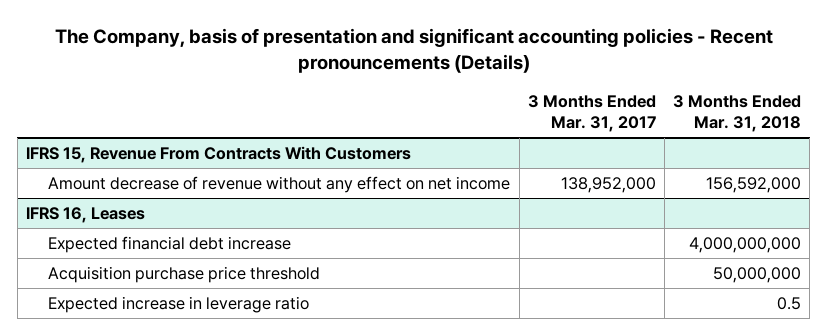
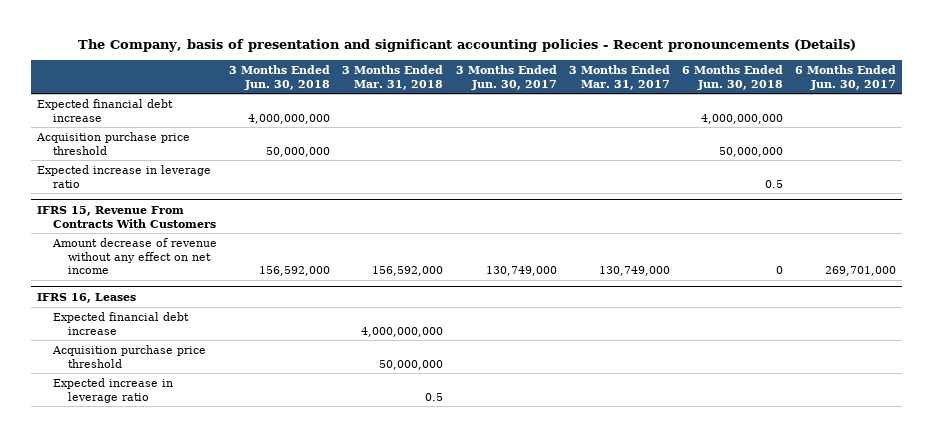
none -> [229,64,331,90] 3 Months Ended Jun. 30, 2018
none -> [455,64,557,90] 3 Months Ended Jun. 30, 2017
none -> [682,64,784,90] 6 Months Ended Jun. 30, 2018
none -> [795,64,897,90] 6 Months Ended Jun. 30, 2017
none -> [37,98,174,122] Expected financial debt increase
none -> [36,131,191,155] Acquisition purchase price threshold
none -> [37,164,212,188] Expected increase in leverage ratio
[560,177,656,194] 138,952,000 -> [598,266,670,277] 130,749,000

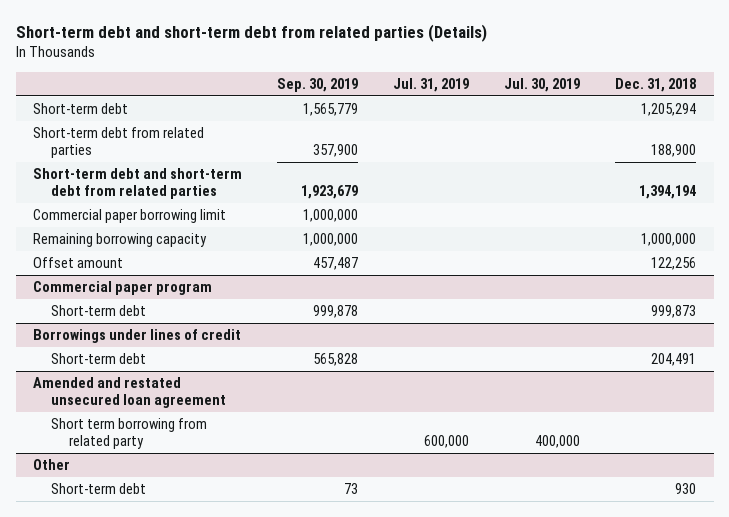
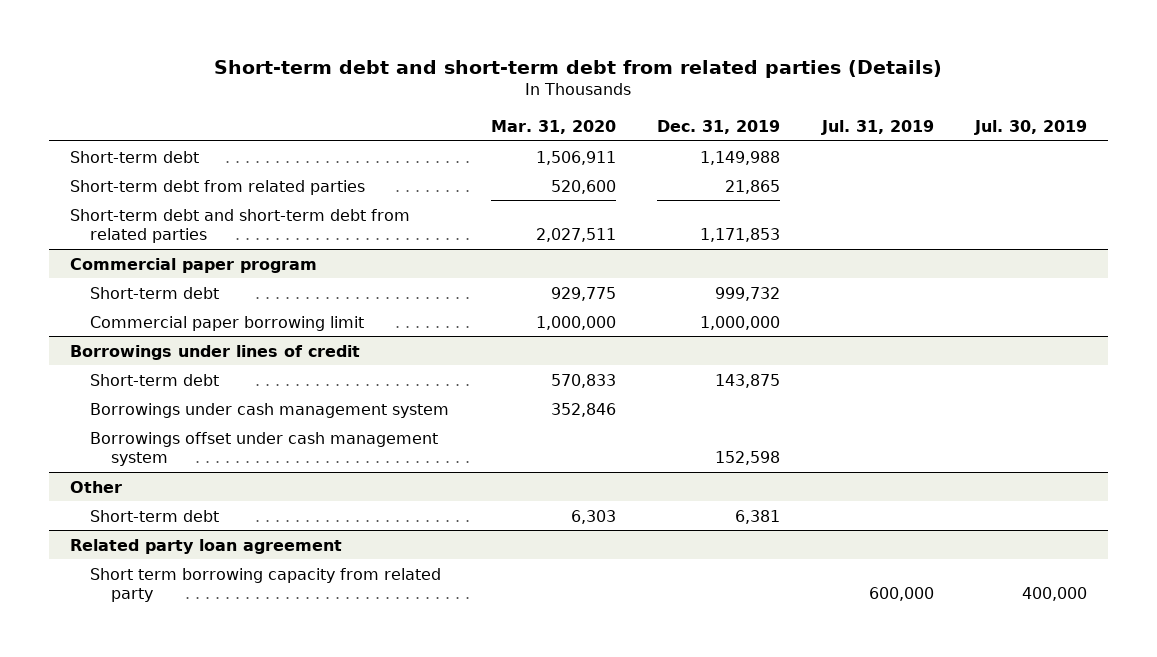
[277,77,359,92] Sep. 30, 2019 -> none
[615,77,697,92] Dec. 31, 2018 -> none
none -> [490,119,616,134] Mar. 31, 2020
none -> [657,119,781,134] Dec. 31, 2019
[33,209,227,224] Commercial paper borrowing limit -> none
[33,233,208,248] Remaining borrowing capacity -> none
[33,257,124,269] Offset amount -> none
none -> [90,315,365,331] Commercial paper borrowing limit
[33,377,227,409] Amended and restated unsecured loan agreement -> none
[51,418,208,450] Short term borrowing from related party -> none
none -> [90,402,450,418] Borrowings under cash management system
none -> [90,431,439,467] Borrowings offset under cash management system
none -> [69,538,342,554] Related party loan agreement
none -> [90,567,442,603] Short term borrowing capacity from related party

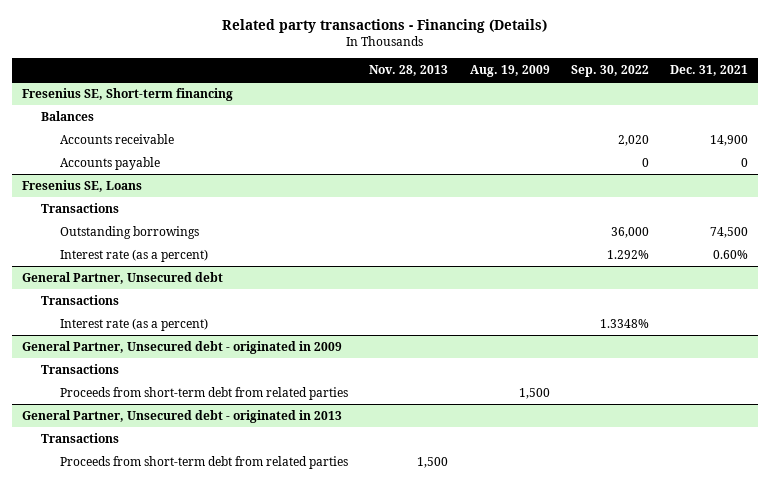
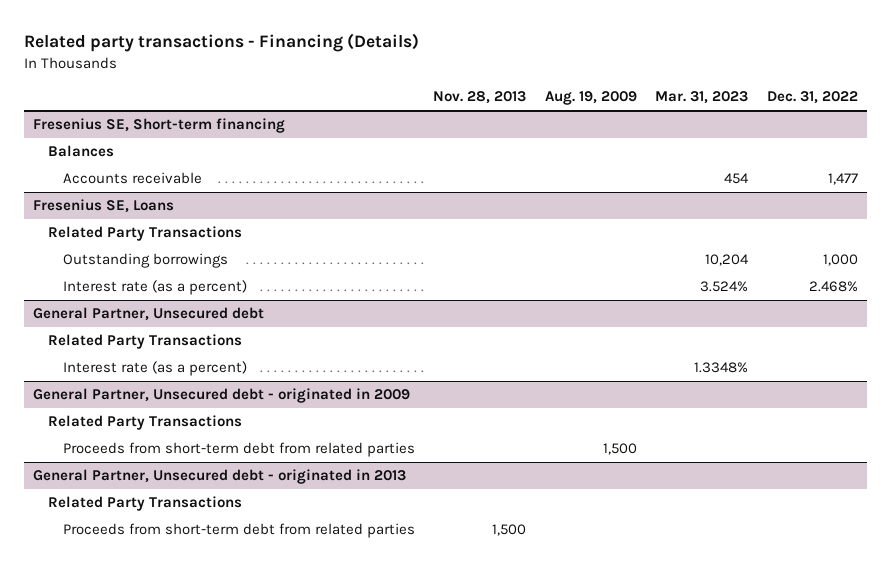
[570,64,649,77] Sep. 30, 2022 -> none
[669,64,748,76] Dec. 31, 2021 -> none
none -> [655,91,749,105] Mar. 31, 2023
none -> [766,91,858,105] Dec. 31, 2022
[60,156,161,170] Accounts payable -> none
[41,202,120,213] Transactions -> [47,226,242,242] Related Party Transactions
[41,294,120,305] Transactions -> [47,334,242,350] Related Party Transactions
[41,363,120,374] Transactions -> [47,415,242,431] Related Party Transactions
[41,432,120,443] Transactions -> [47,496,242,512] Related Party Transactions

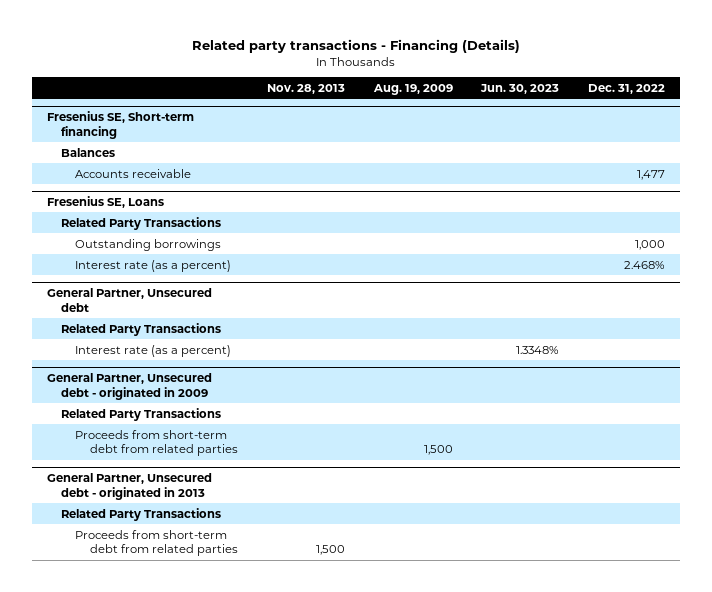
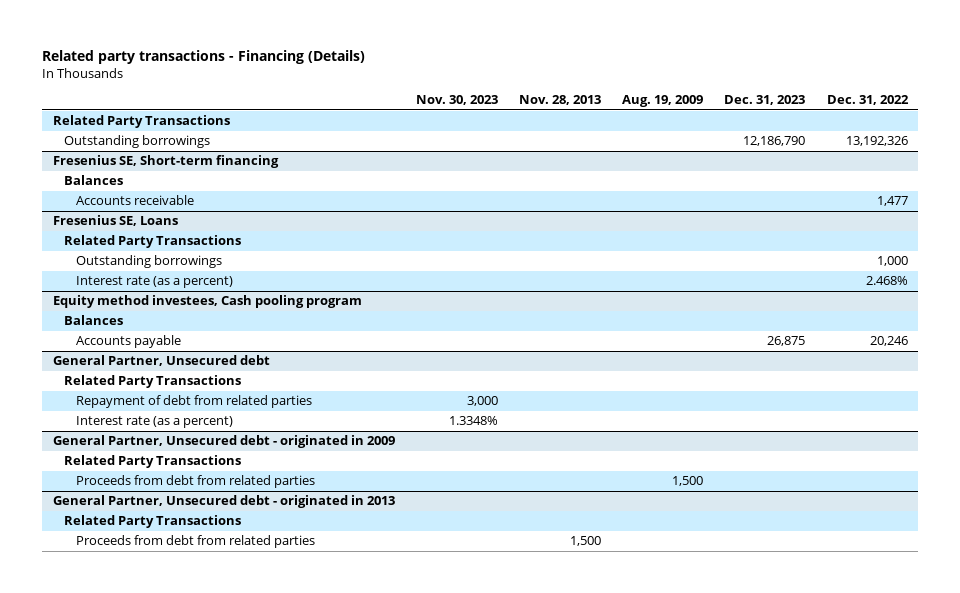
[480,83,560,94] Jun. 30, 2023 -> none
none -> [415,95,498,106] Nov. 30, 2023
none -> [724,95,806,106] Dec. 31, 2023
none -> [52,115,230,129] Related Party Transactions
none -> [64,135,211,149] Outstanding borrowings
none -> [52,295,362,309] Equity method investees, Cash pooling program
none -> [64,315,124,326] Balances
none -> [75,335,181,349] Accounts payable
none -> [75,395,312,409] Repayment of debt from related parties
[75,429,238,457] Proceeds from short-term debt from related parties -> [75,475,315,489] Proceeds from debt from related parties
[75,529,238,557] Proceeds from short-term debt from related parties -> [75,535,315,549] Proceeds from debt from related parties

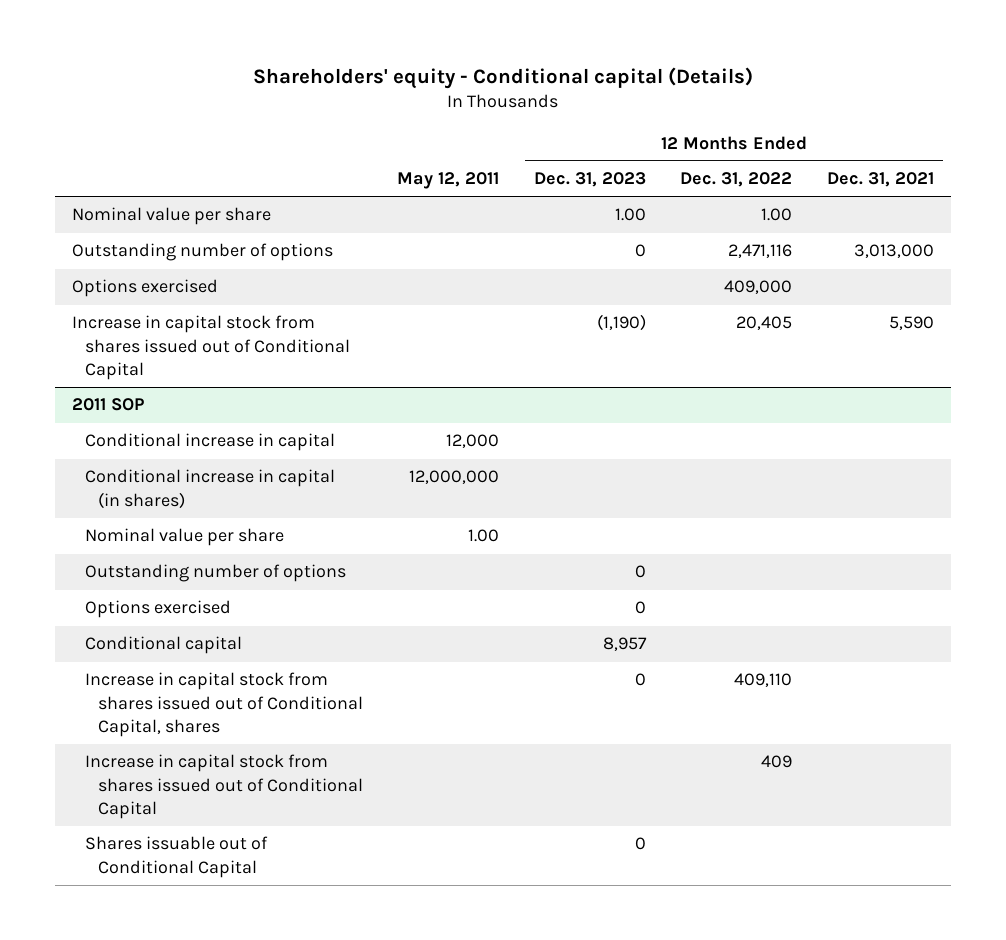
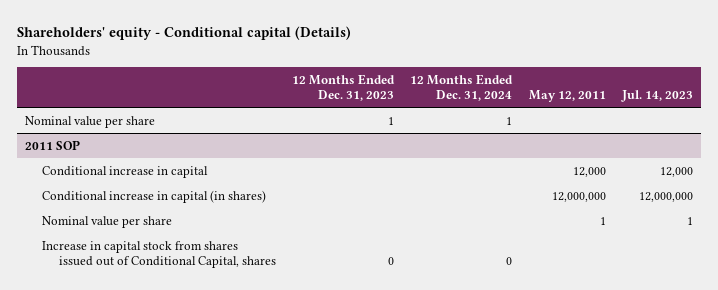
[680,172,793,188] Dec. 31, 2022 -> none
[827,172,935,188] Dec. 31, 2021 -> none
none -> [410,73,514,102] 12 Months Ended Dec. 31, 2024
none -> [620,90,693,103] Jul. 14, 2023
[72,243,334,262] Outstanding number of options -> none
[72,279,219,298] Options exercised -> none
[72,315,350,380] Increase in capital stock from shares issued out of Conditional Capital -> none
[614,208,646,222] 1.00 -> [388,116,395,125] 1
[84,564,346,583] Outstanding number of options -> none
[84,600,231,619] Options exercised -> none
[84,636,242,655] Conditional capital -> none
[468,529,500,543] 1.00 -> [599,216,606,225] 1
[84,754,363,819] Increase in capital stock from shares issued out of Conditional Capital -> none
[84,836,268,878] Shares issuable out of Conditional Capital -> none

